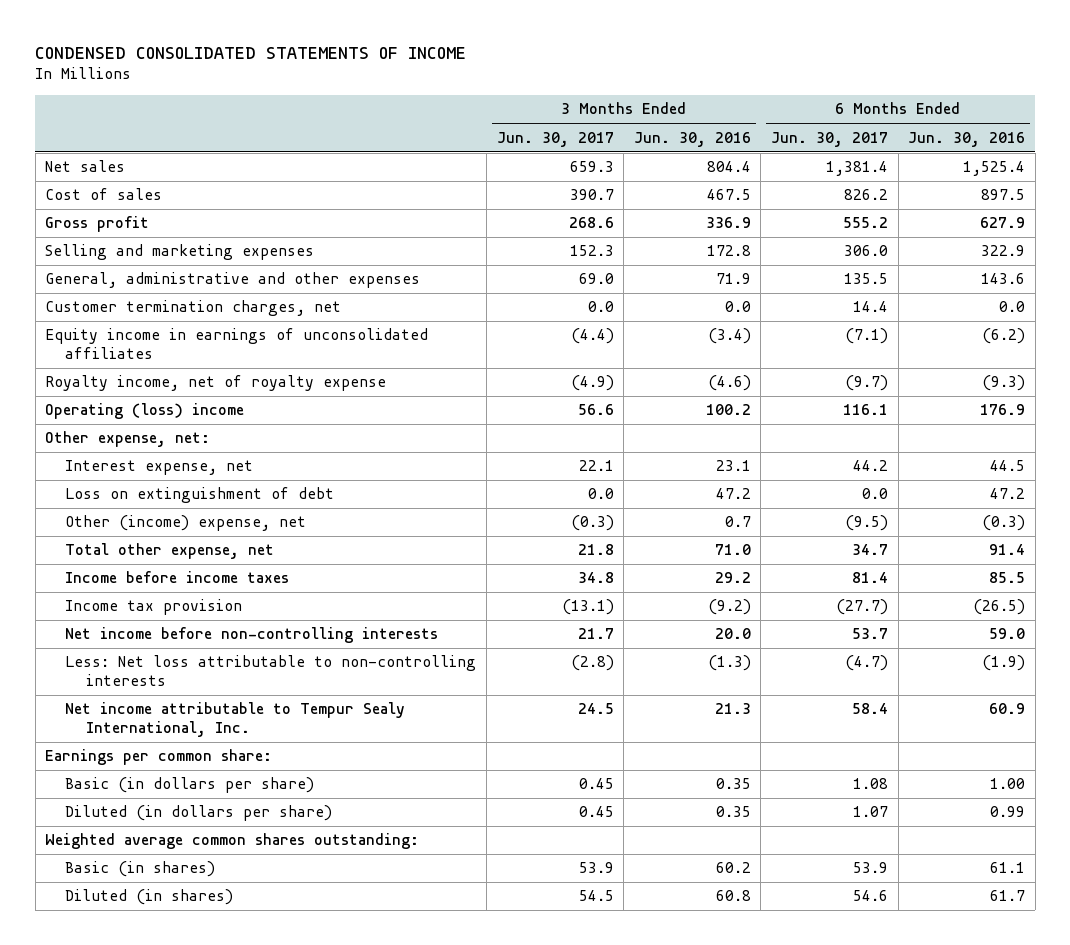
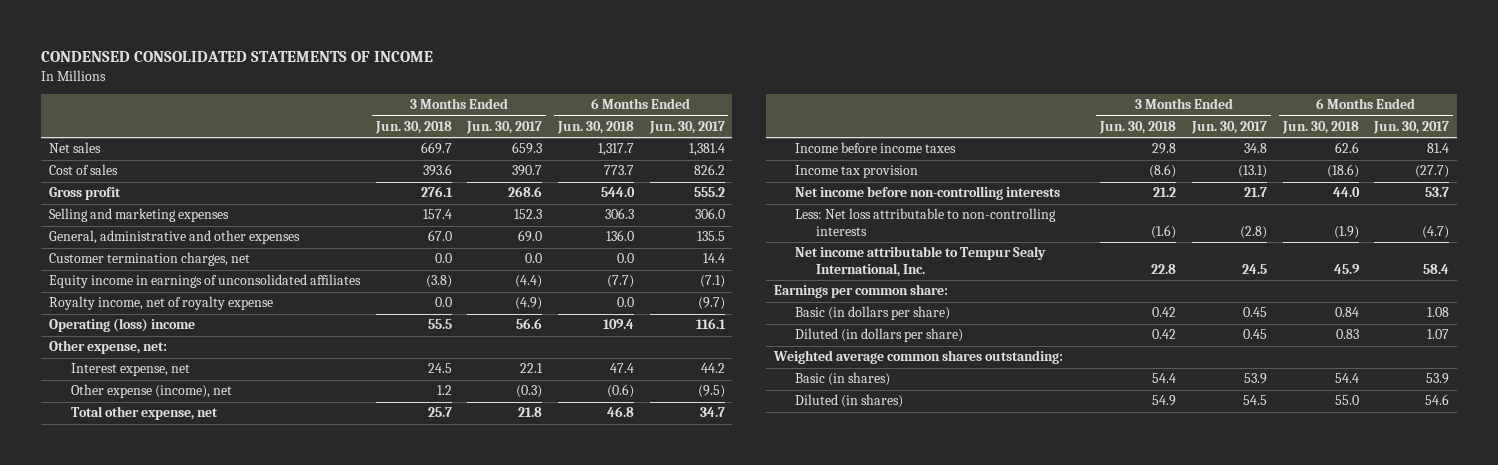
[633,131,751,147] Jun. 30, 2016 -> none
[908,131,1026,147] Jun. 30, 2016 -> none
none -> [374,121,452,135] Jun. 30, 2018
none -> [557,121,635,135] Jun. 30, 2018
[65,487,335,504] Loss on extinguishment of debt -> none
[65,515,307,532] Other (income) expense, net -> [70,384,232,399] Other expense (income), net

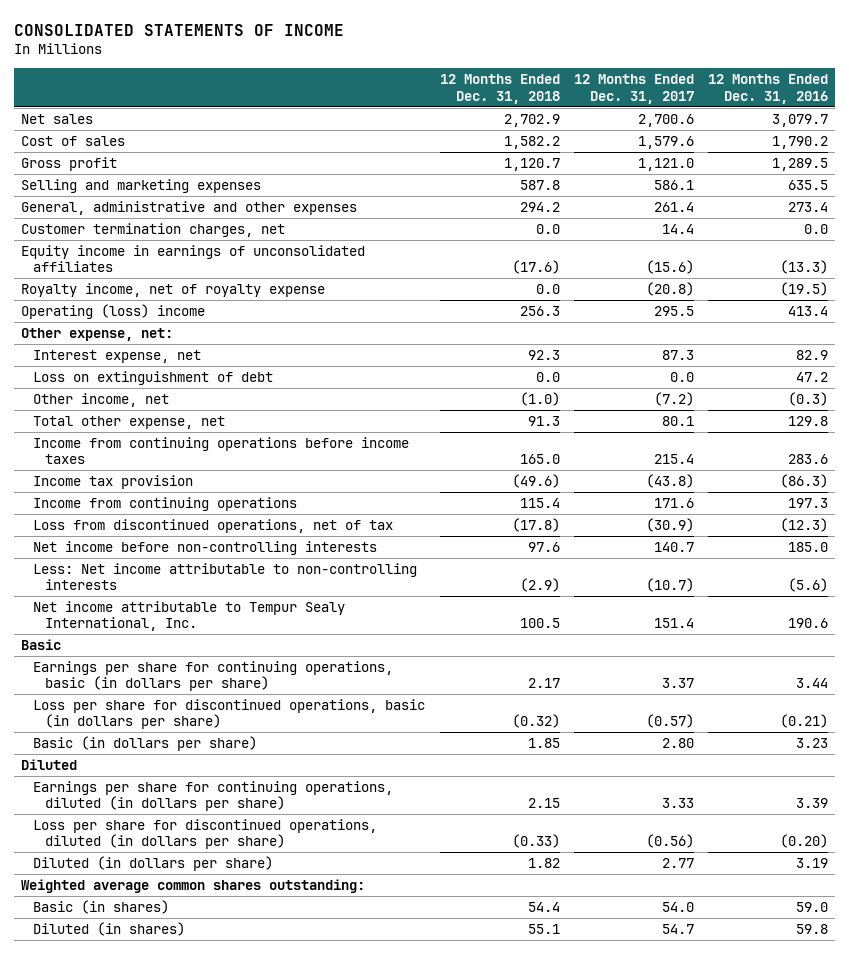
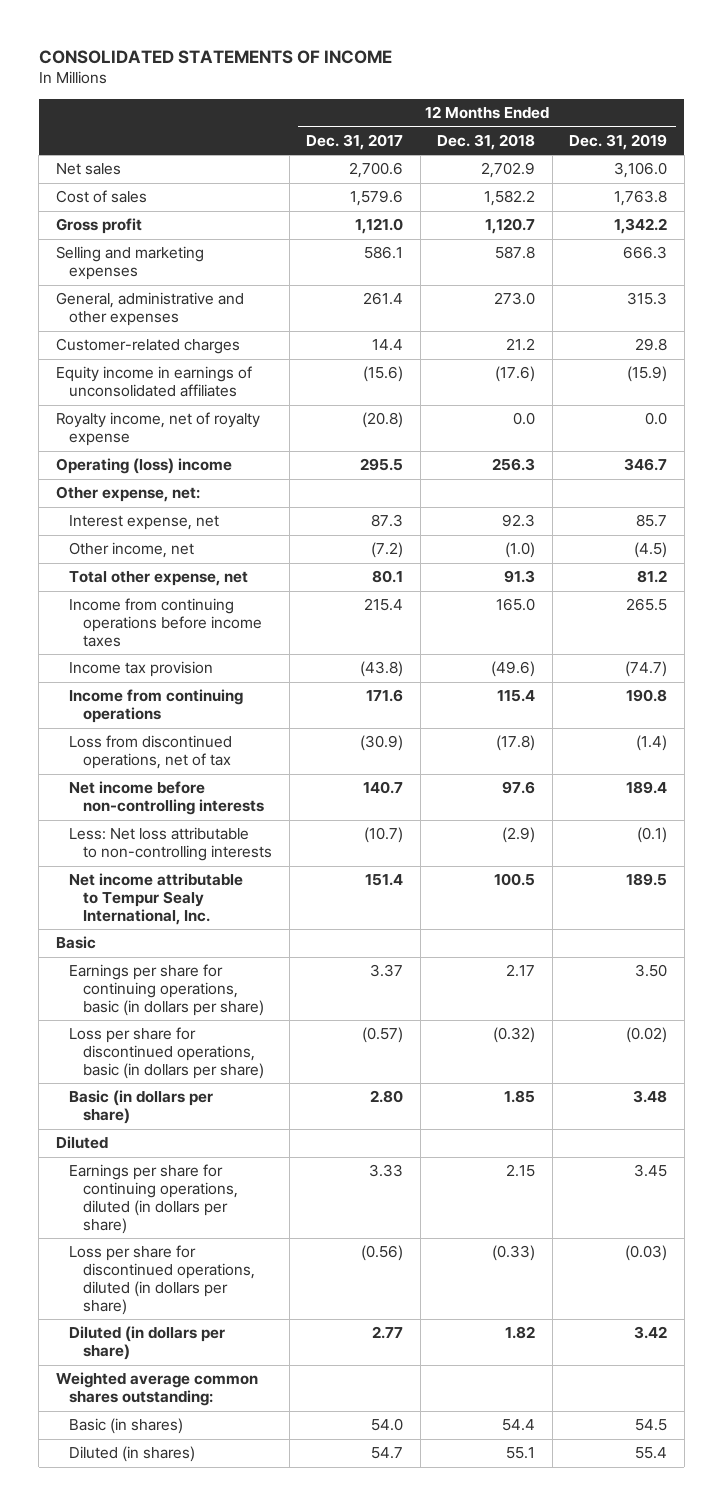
[707,74,828,104] 12 Months Ended Dec. 31, 2016 -> none
none -> [569,133,668,150] Dec. 31, 2019
[519,202,560,213] 294.2 -> [494,292,536,306] 273.0
[21,223,286,238] Customer termination charges, net -> [55,338,240,355] Customer-related charges
[535,224,560,235] 0.0 -> [506,338,536,352] 21.2
[33,371,274,386] Loss on extinguishment of debt -> none
[33,563,418,591] Less: Net income attributable to non-controlling interests -> [69,827,273,862] Less: Net loss attributable to non-controlling interests

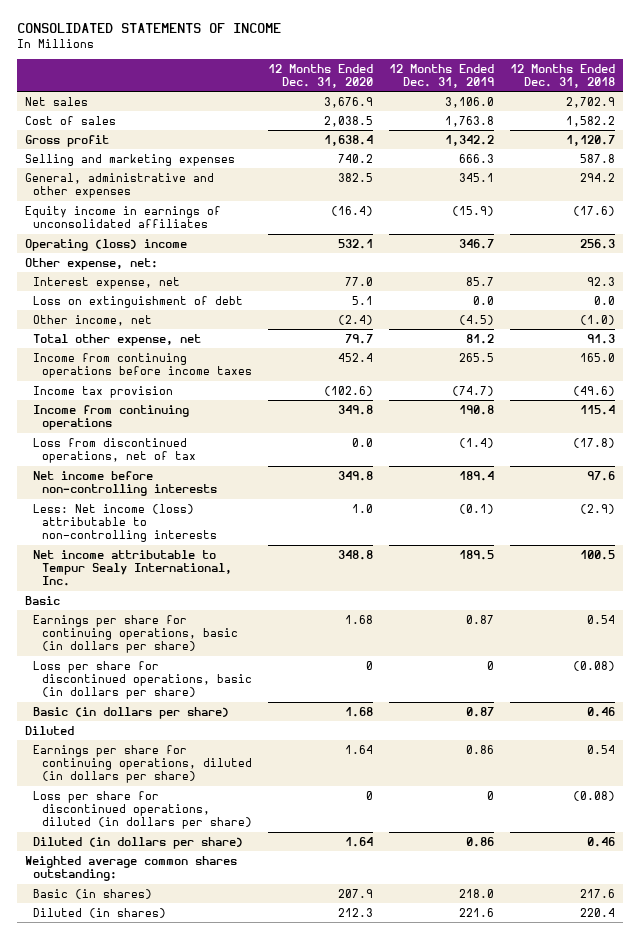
[306,133,404,150] Dec. 31, 2017 -> none
none -> [268,63,374,88] 12 Months Ended Dec. 31, 2020
[55,338,240,355] Customer-related charges -> none
[494,292,536,306] 273.0 -> [580,172,616,182] 294.2
[627,292,668,306] 315.3 -> [459,172,495,182] 345.1
[55,412,260,447] Royalty income, net of royalty expense -> none
none -> [33,295,244,308] Loss on extinguishment of debt
[69,827,273,862] Less: Net loss attributable to non-controlling interests -> [33,503,218,542] Less: Net income (loss) attributable to non-controlling interests
[506,964,536,978] 2.17 -> [587,614,616,624] 0.54
[635,964,668,978] 3.50 -> [466,614,495,624] 0.87
[493,1027,536,1044] (0.32) -> [573,660,616,671] (0.08)
[626,1027,668,1044] (0.02) -> [487,660,495,670] 0
[504,1090,536,1104] 1.85 -> [587,706,616,717] 0.46
[633,1090,668,1104] 3.48 -> [466,706,495,717] 0.87
[506,1164,536,1178] 2.15 -> [587,744,616,754] 0.54
[634,1164,668,1178] 3.45 -> [466,744,495,754] 0.86
[492,1245,536,1262] (0.33) -> [573,790,616,801] (0.08)
[625,1245,668,1262] (0.03) -> [487,790,495,800] 0
[505,1326,536,1340] 1.82 -> [587,836,616,847] 0.46
[634,1326,668,1340] 3.42 -> [466,836,495,847] 0.86
[502,1419,536,1432] 54.4 -> [580,888,616,898] 217.6
[635,1419,668,1432] 54.5 -> [459,888,495,898] 218.0
[506,1447,536,1460] 55.1 -> [580,907,616,917] 220.4
[635,1447,668,1460] 55.4 -> [459,907,495,917] 221.6

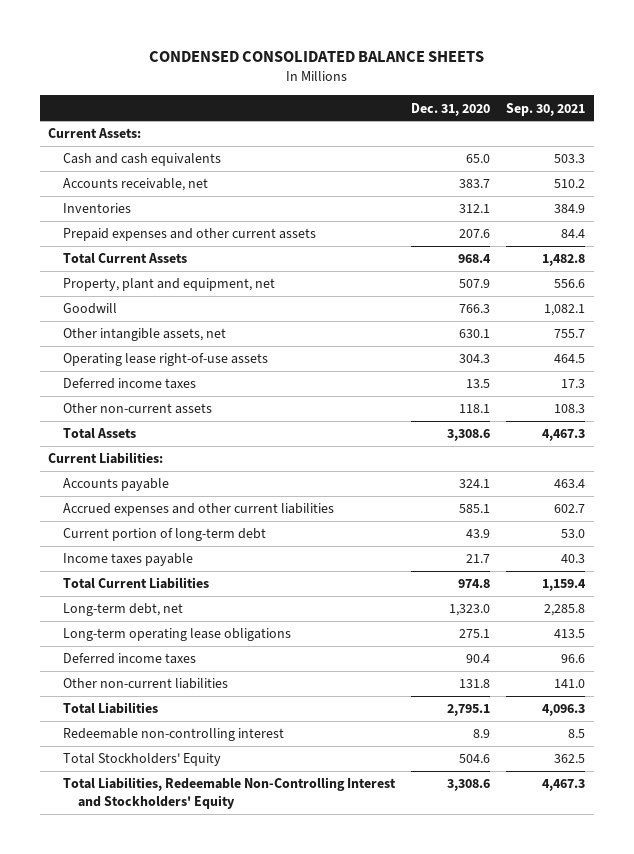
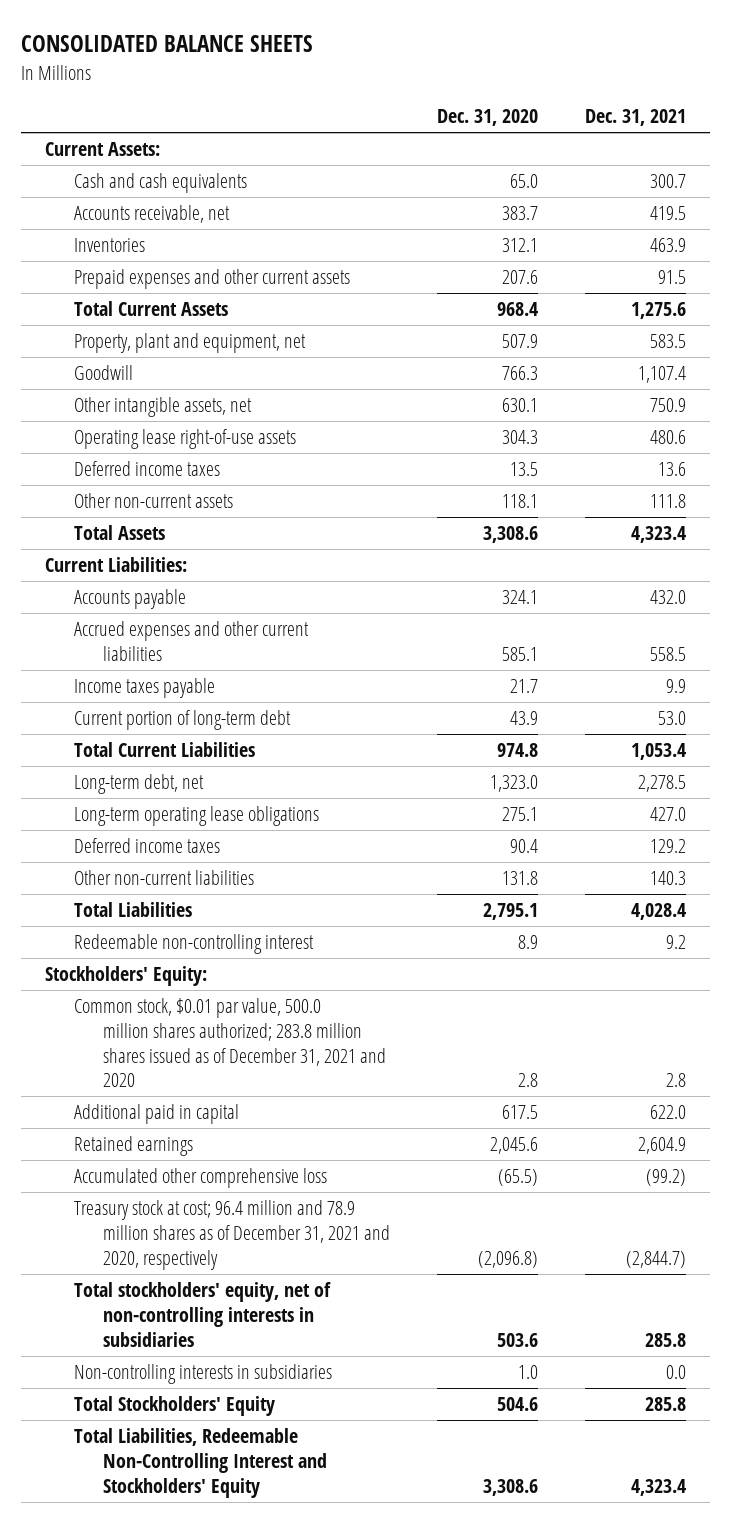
[148,50,484,62] CONDENSED CONSOLIDATED BALANCE SHEETS -> [21,35,314,53] CONSOLIDATED BALANCE SHEETS
[506,102,586,116] Sep. 30, 2021 -> none
none -> [585,109,687,127] Dec. 31, 2021
[63,528,267,542] Current portion of long-term debt -> [74,710,292,731] Current portion of long-term debt
none -> [44,966,207,987] Stockholders' Equity:
none -> [74,998,387,1088] Common stock, $0.01 par value, 500.0 million shares authorized; 283.8 million shares issued as of December 31, 2021 and 2020
none -> [74,1104,240,1125] Additional paid in capital
none -> [74,1136,194,1157] Retained earnings
none -> [74,1168,328,1189] Accumulated other comprehensive loss
none -> [74,1200,391,1270] Treasury stock at cost; 96.4 million and 78.9 million shares as of December 31, 2021 and 2020, respectively
none -> [74,1282,332,1347] Total stockholders' equity, net of non-controlling interests in subsidiaries
none -> [74,1364,333,1385] Non-controlling interests in subsidiaries

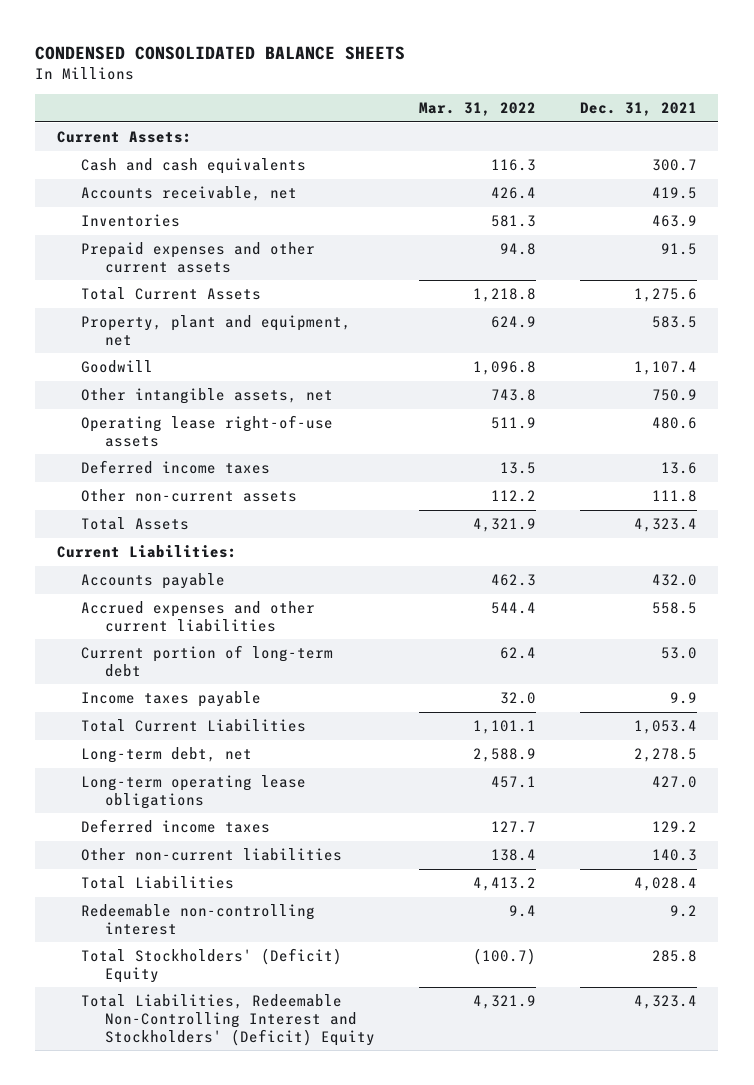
[21,35,314,53] CONSOLIDATED BALANCE SHEETS -> [35,45,406,60] CONDENSED CONSOLIDATED BALANCE SHEETS
[437,109,539,127] Dec. 31, 2020 -> none
none -> [418,102,536,117] Mar. 31, 2022
[74,678,216,699] Income taxes payable -> [81,691,262,708] Income taxes payable
[44,966,207,987] Stockholders' Equity: -> none
[74,998,387,1088] Common stock, $0.01 par value, 500.0 million shares authorized; 283.8 million shares issued as of December 31, 2021 and 2020 -> none
[74,1104,240,1125] Additional paid in capital -> none
[74,1136,194,1157] Retained earnings -> none
[74,1168,328,1189] Accumulated other comprehensive loss -> none
[74,1200,391,1270] Treasury stock at cost; 96.4 million and 78.9 million shares as of December 31, 2021 and 2020, respectively -> none
[74,1282,332,1347] Total stockholders' equity, net of non-controlling interests in subsidiaries -> none
[74,1364,333,1385] Non-controlling interests in subsidiaries -> none
[74,1396,276,1417] Total Stockholders' Equity -> [81,948,343,983] Total Stockholders' (Deficit) Equity
[74,1428,328,1498] Total Liabilities, Redeemable Non-Controlling Interest and Stockholders' Equity -> [81,994,376,1046] Total Liabilities, Redeemable Non-Controlling Interest and Stockholders' (Deficit) Equity

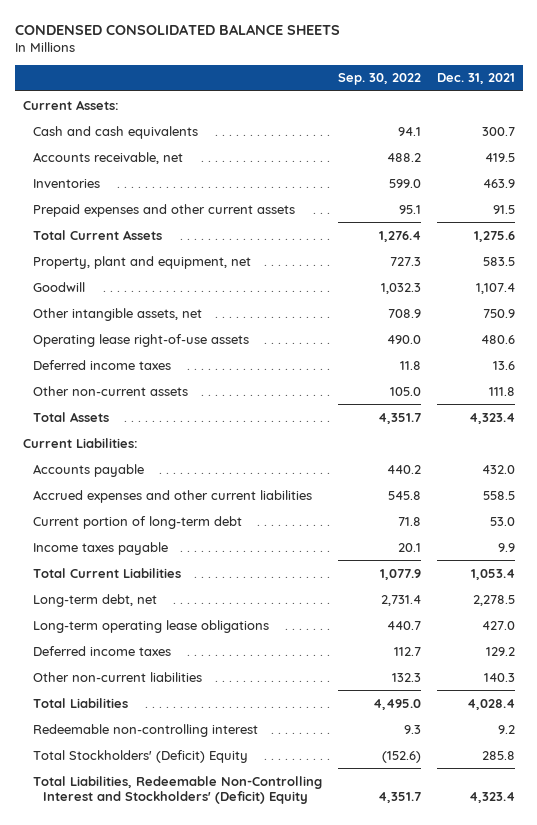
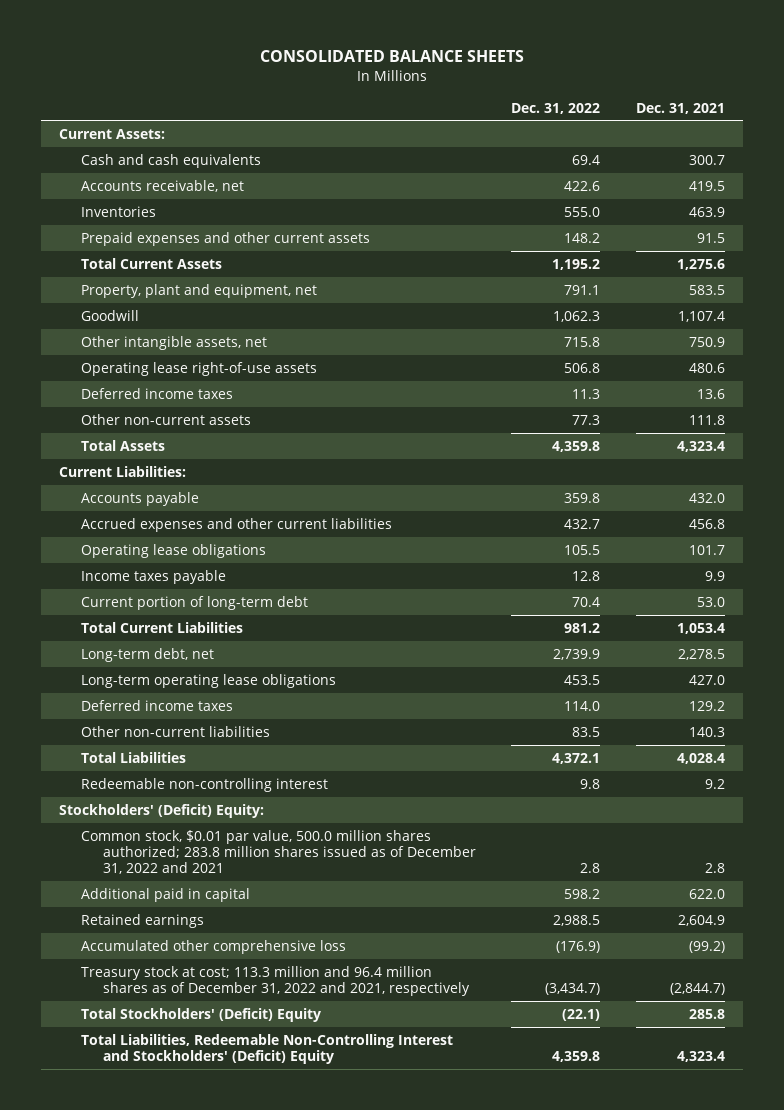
[14,23,340,35] CONDENSED CONSOLIDATED BALANCE SHEETS -> [259,50,524,63] CONSOLIDATED BALANCE SHEETS
[337,73,421,86] Sep. 30, 2022 -> none
none -> [511,102,601,114] Dec. 31, 2022
[482,490,515,500] 558.5 -> [689,518,726,529] 456.8
none -> [80,543,266,558] Operating lease obligations
[32,515,242,529] Current portion of long-term debt -> [80,595,308,610] Current portion of long-term debt
none -> [58,803,264,818] Stockholders' (Deficit) Equity:
none -> [80,829,476,875] Common stock, $0.01 par value, 500.0 million shares authorized; 283.8 million shares issued as of December 31, 2022 and 2021
none -> [80,887,250,902] Additional paid in capital
none -> [80,913,204,928] Retained earnings
none -> [80,939,346,954] Accumulated other comprehensive loss
none -> [80,965,470,996] Treasury stock at cost; 113.3 million and 96.4 million shares as of December 31, 2022 and 2021, respectively

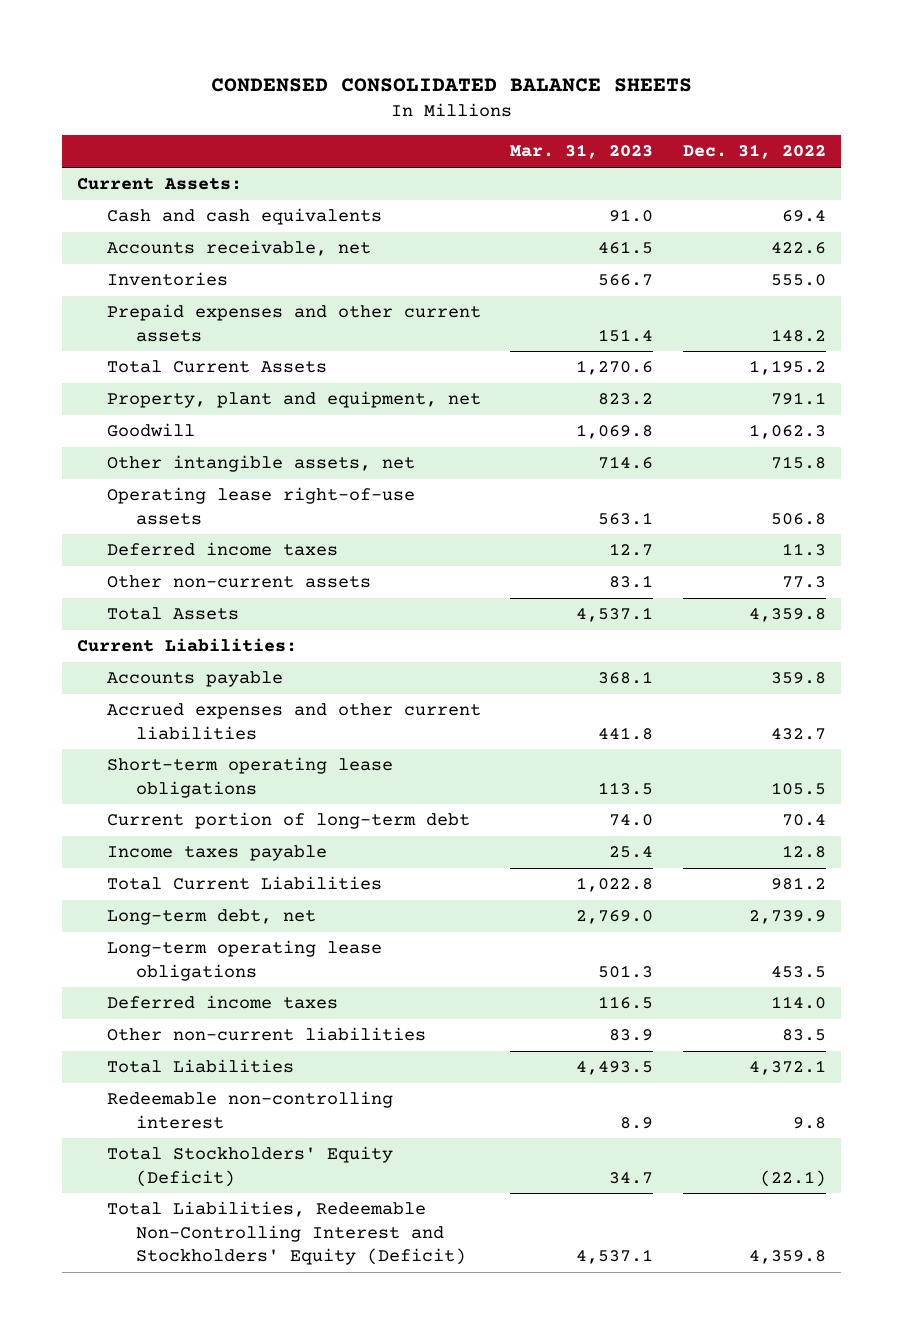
[259,50,524,63] CONSOLIDATED BALANCE SHEETS -> [210,78,692,93] CONDENSED CONSOLIDATED BALANCE SHEETS
[636,102,726,114] Dec. 31, 2021 -> none
none -> [510,144,654,160] Mar. 31, 2023
[80,543,266,558] Operating lease obligations -> [106,757,393,798] Short-term operating lease obligations
[80,569,226,584] Income taxes payable -> [106,845,327,862] Income taxes payable
[58,803,264,818] Stockholders' (Deficit) Equity: -> none
[80,829,476,875] Common stock, $0.01 par value, 500.0 million shares authorized; 283.8 million shares issued as of December 31, 2022 and 2021 -> none
[80,887,250,902] Additional paid in capital -> none
[80,913,204,928] Retained earnings -> none
[80,939,346,954] Accumulated other comprehensive loss -> none
[80,965,470,996] Treasury stock at cost; 113.3 million and 96.4 million shares as of December 31, 2022 and 2021, respectively -> none
[80,1007,321,1022] Total Stockholders' (Deficit) Equity -> [106,1146,393,1187] Total Stockholders' Equity (Deficit)
[80,1033,453,1064] Total Liabilities, Redeemable Non-Controlling Interest and Stockholders' (Deficit) Equity -> [106,1201,466,1266] Total Liabilities, Redeemable Non-Controlling Interest and Stockholders' Equity (Deficit)

